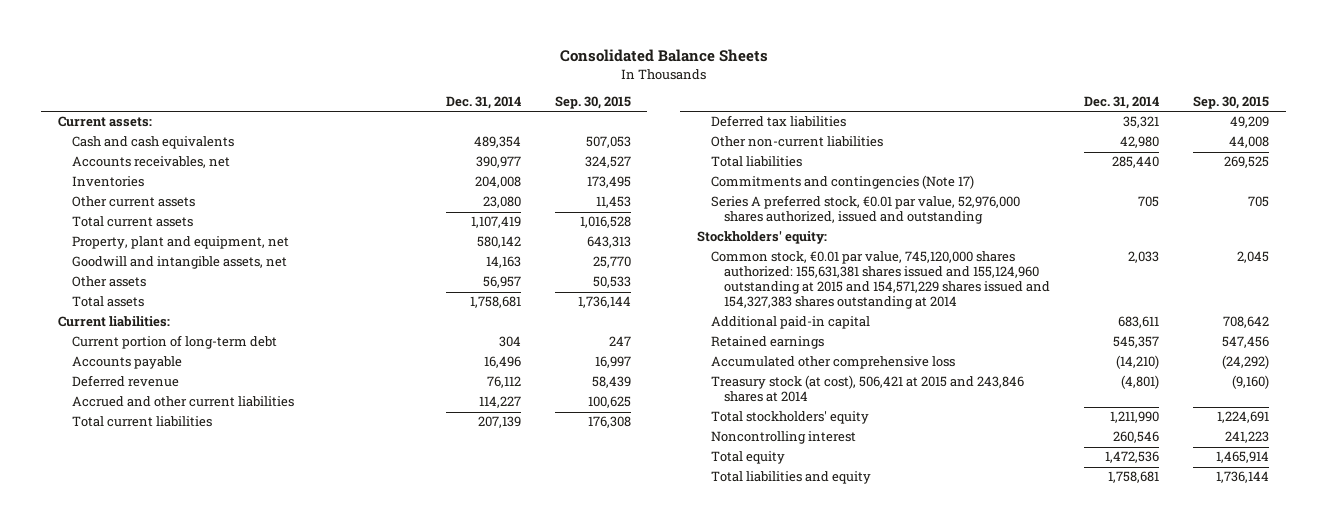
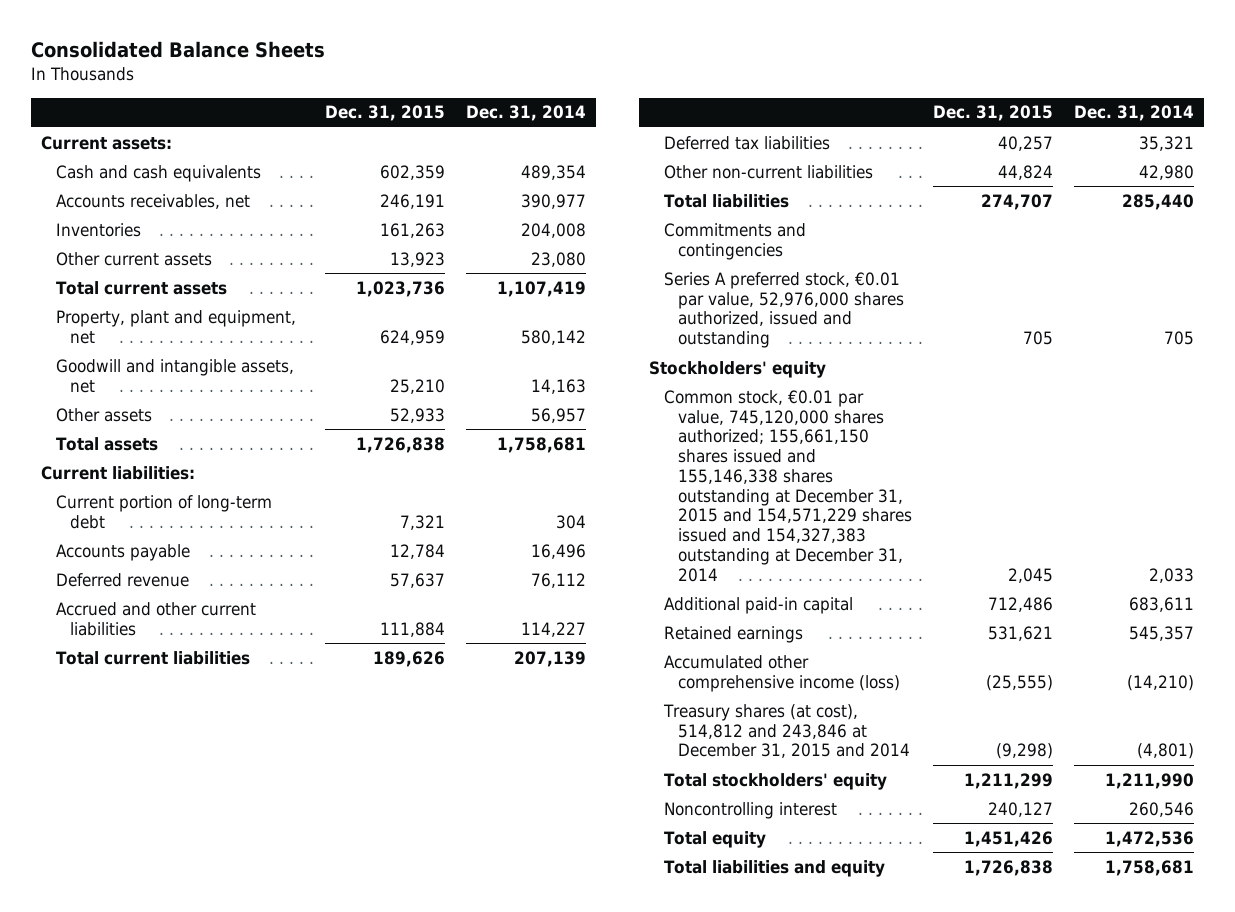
[554,95,631,109] Sep. 30, 2015 -> none
none -> [324,105,445,122] Dec. 31, 2015
[710,175,974,190] Commitments and contingencies (Note 17) -> [663,222,806,260] Commitments and contingencies
[696,231,827,245] Stockholders' equity: -> [649,360,827,378] Stockholders' equity
[710,251,1051,310] Common stock, €0.01 par value, 745,120,000 shares authorized: 155,631,381 shares issued and 155,124,960 outstanding at 2015 and 154,571,229 shares issued and 154,327,383 shares outstanding at 2014 -> [663,389,913,582] Common stock, €0.01 par value, 745,120,000 shares authorized; 155,661,150 shares issued and 155,146,338 shares outstanding at December 31, 2015 and 154,571,229 shares issued and 154,327,383 outstanding at December 31, 2014
[710,356,955,370] Accumulated other comprehensive loss -> [663,654,901,692] Accumulated other comprehensive income (loss)
[710,375,1024,403] Treasury stock (at cost), 506,421 at 2015 and 243,846 shares at 2014 -> [662,703,911,759] Treasury shares (at cost), 514,812 and 243,846 at December 31, 2015 and 2014

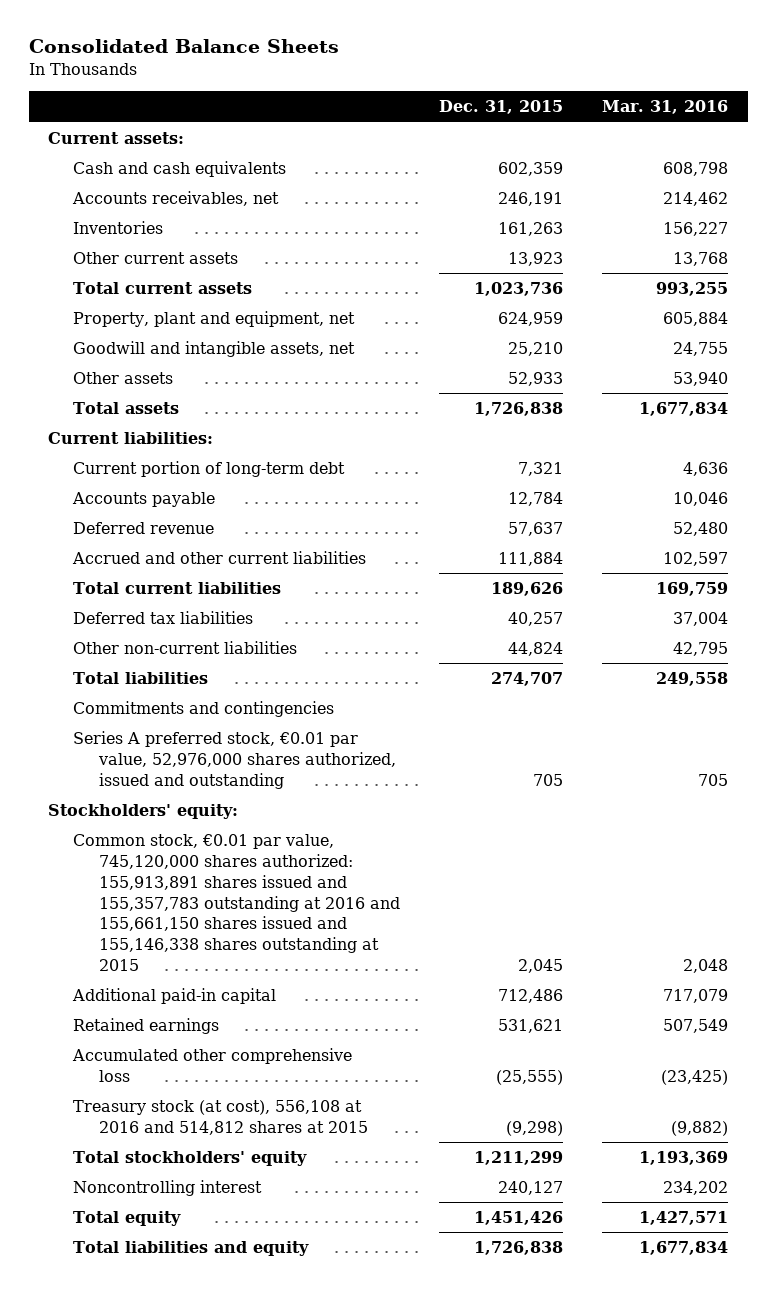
[465,105,586,122] Dec. 31, 2014 -> none
none -> [601,100,728,115] Mar. 31, 2016
[649,360,827,378] Stockholders' equity -> [48,804,239,820] Stockholders' equity:
[663,389,913,582] Common stock, €0.01 par value, 745,120,000 shares authorized; 155,661,150 shares issued and 155,146,338 shares outstanding at December 31, 2015 and 154,571,229 shares issued and 154,327,383 outstanding at December 31, 2014 -> [73,834,400,971] Common stock, €0.01 par value, 745,120,000 shares authorized: 155,913,891 shares issued and 155,357,783 outstanding at 2016 and 155,661,150 shares issued and 155,146,338 shares outstanding at 2015
[663,654,901,692] Accumulated other comprehensive income (loss) -> [72,1048,353,1082] Accumulated other comprehensive loss
[662,703,911,759] Treasury shares (at cost), 514,812 and 243,846 at December 31, 2015 and 2014 -> [73,1100,368,1135] Treasury stock (at cost), 556,108 at 2016 and 514,812 shares at 2015

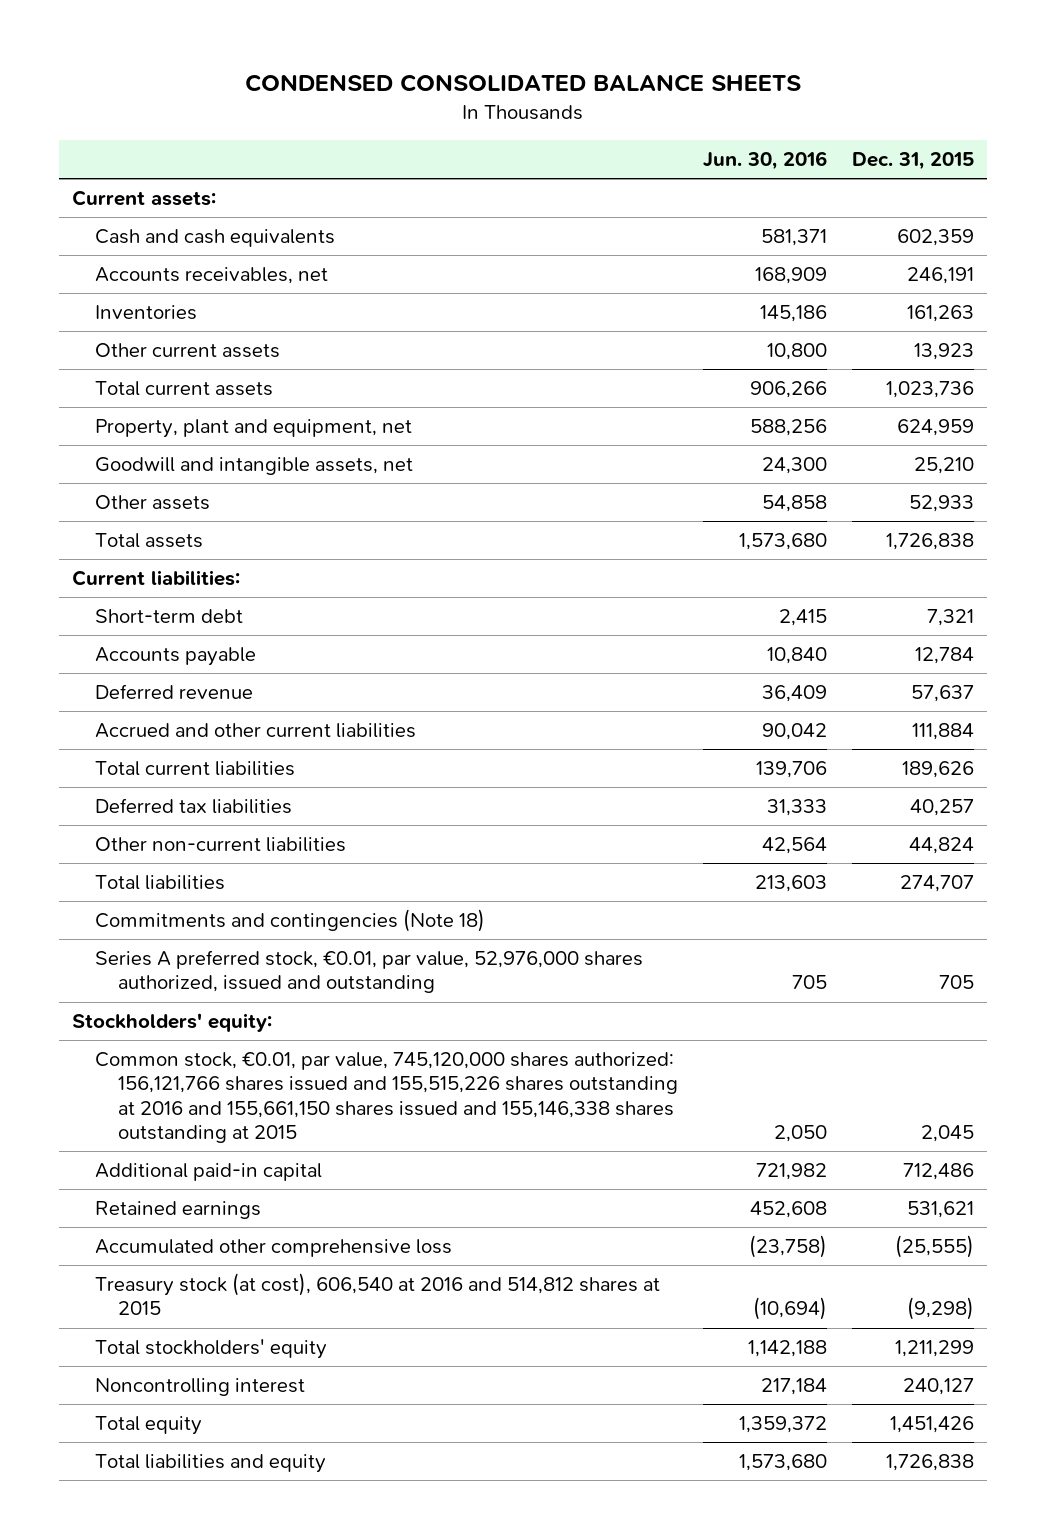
[28,39,339,54] Consolidated Balance Sheets -> [245,74,802,93] CONDENSED CONSOLIDATED BALANCE SHEETS
[601,100,728,115] Mar. 31, 2016 -> none
none -> [702,151,827,171] Jun. 30, 2016
[73,461,346,478] Current portion of long-term debt -> [94,609,243,624] Short-term debt
[73,701,335,718] Commitments and contingencies -> [94,909,485,933] Commitments and contingencies (Note 18)
[73,731,396,789] Series A preferred stock, €0.01 par value, 52,976,000 shares authorized, issued and outstanding -> [94,950,643,994] Series A preferred stock, €0.01, par value, 52,976,000 shares authorized, issued and outstanding
[73,834,400,971] Common stock, €0.01 par value, 745,120,000 shares authorized: 155,913,891 shares issued and 155,357,783 outstanding at 2016 and 155,661,150 shares issued and 155,146,338 shares outstanding at 2015 -> [94,1052,678,1143] Common stock, €0.01, par value, 745,120,000 shares authorized: 156,121,766 shares issued and 155,515,226 shares outstanding at 2016 and 155,661,150 shares issued and 155,146,338 shares outstanding at 2015
[73,1100,368,1135] Treasury stock (at cost), 556,108 at 2016 and 514,812 shares at 2015 -> [94,1273,660,1316] Treasury stock (at cost), 606,540 at 2016 and 514,812 shares at 2015

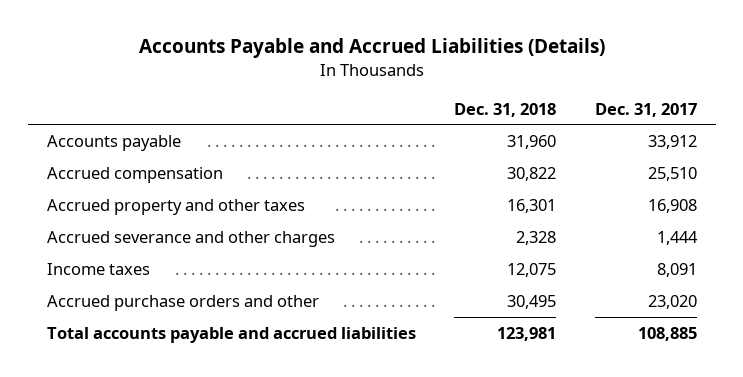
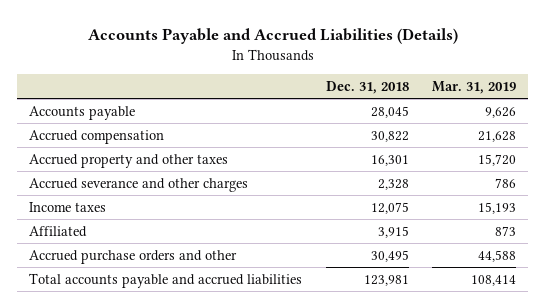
[594,102,697,117] Dec. 31, 2017 -> none
none -> [432,80,517,94] Mar. 31, 2019
[507,134,557,149] 31,960 -> [370,105,409,118] 28,045
none -> [29,225,88,237] Affiliated

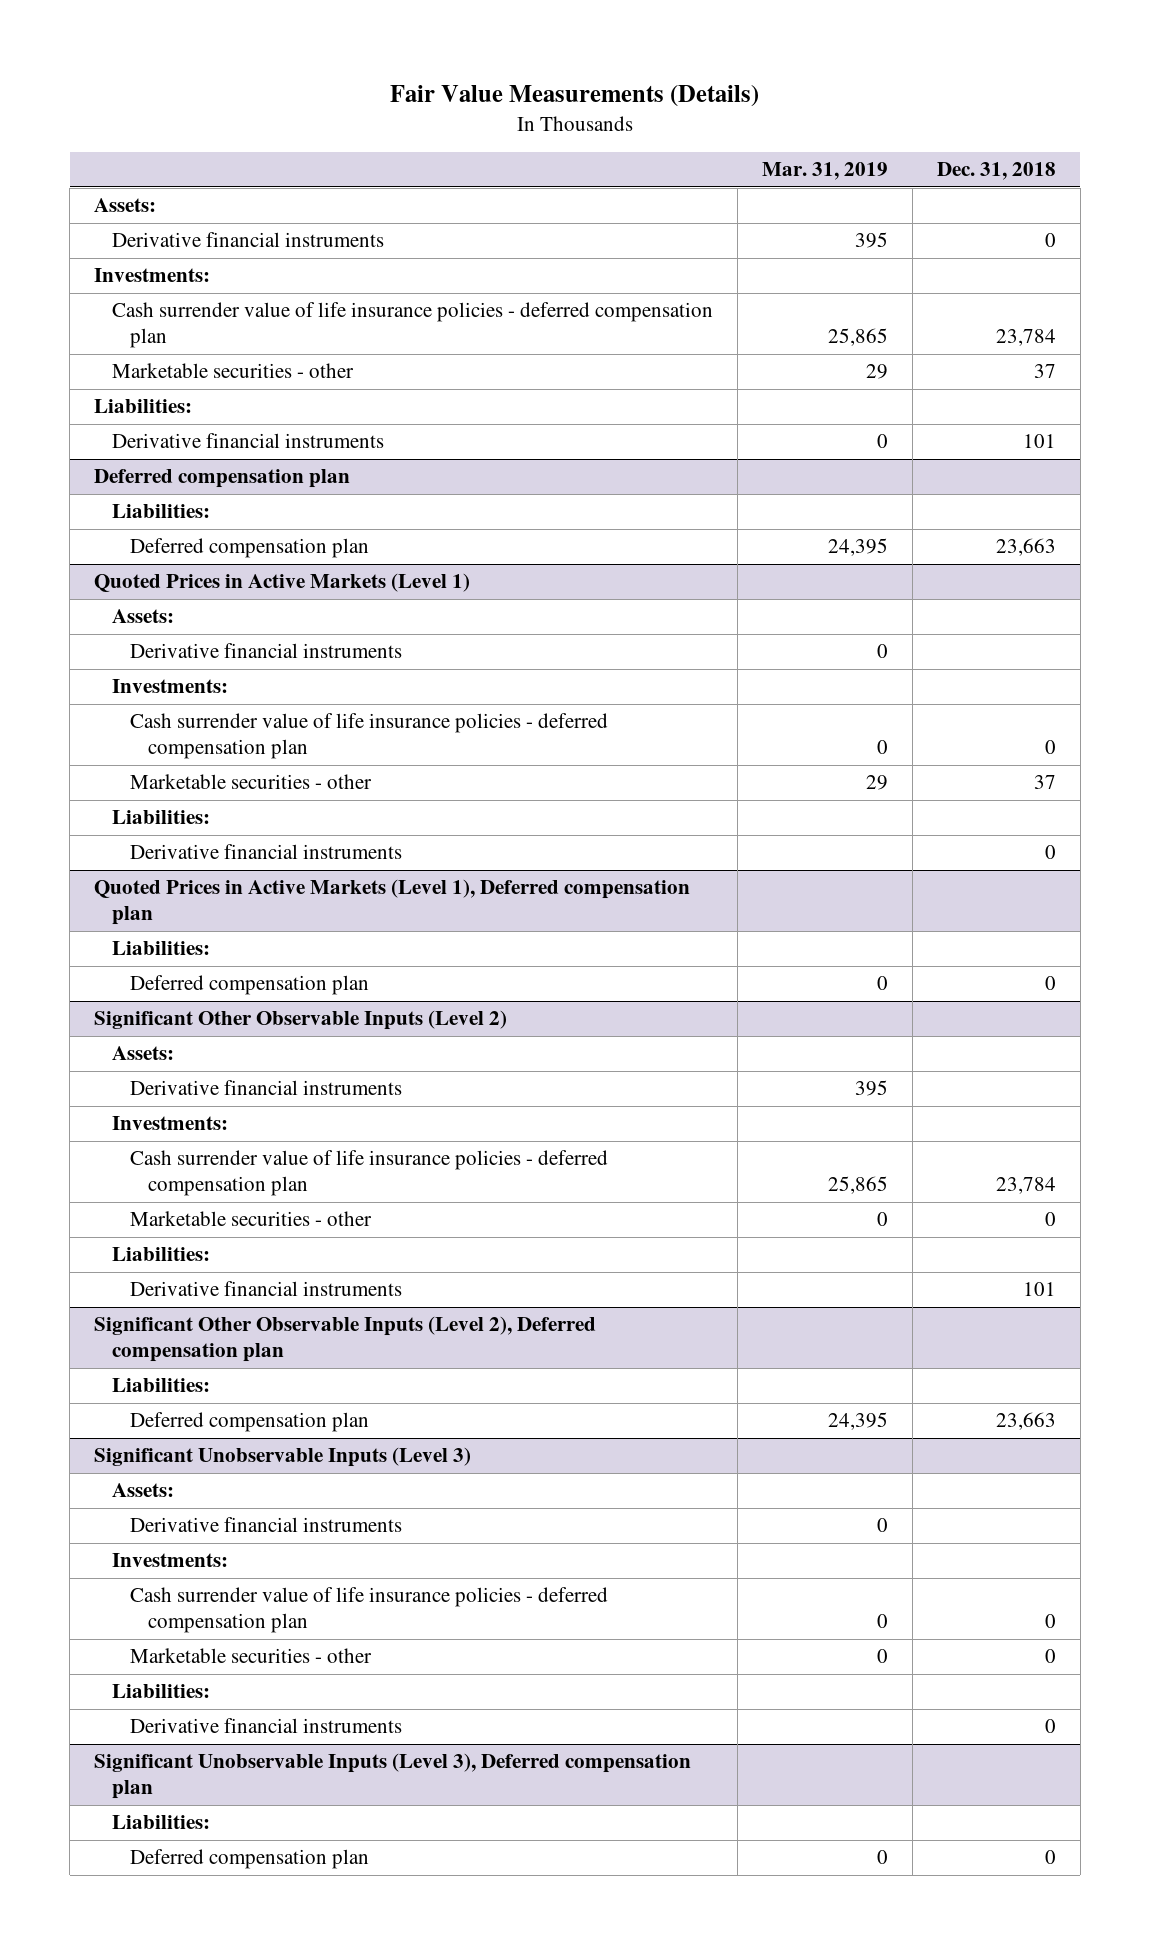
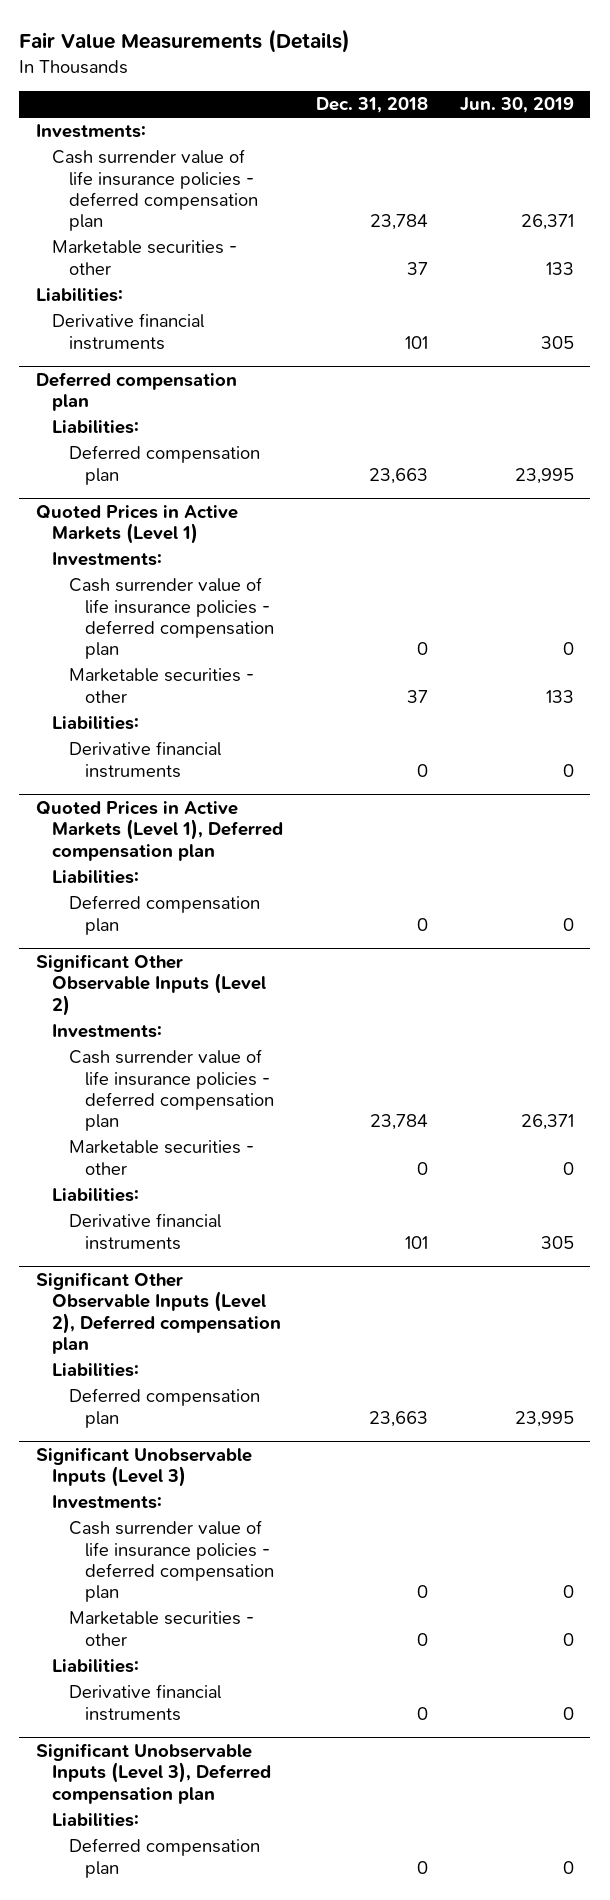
[761,162,888,181] Mar. 31, 2019 -> none
none -> [460,97,575,114] Jun. 30, 2019
[94,198,157,213] Assets: -> none
[112,232,385,248] Derivative financial instruments -> none
[112,609,175,624] Assets: -> none
[130,643,403,659] Derivative financial instruments -> none
[112,1046,175,1061] Assets: -> none
[130,1080,403,1096] Derivative financial instruments -> none
[112,1483,175,1498] Assets: -> none
[130,1517,403,1533] Derivative financial instruments -> none

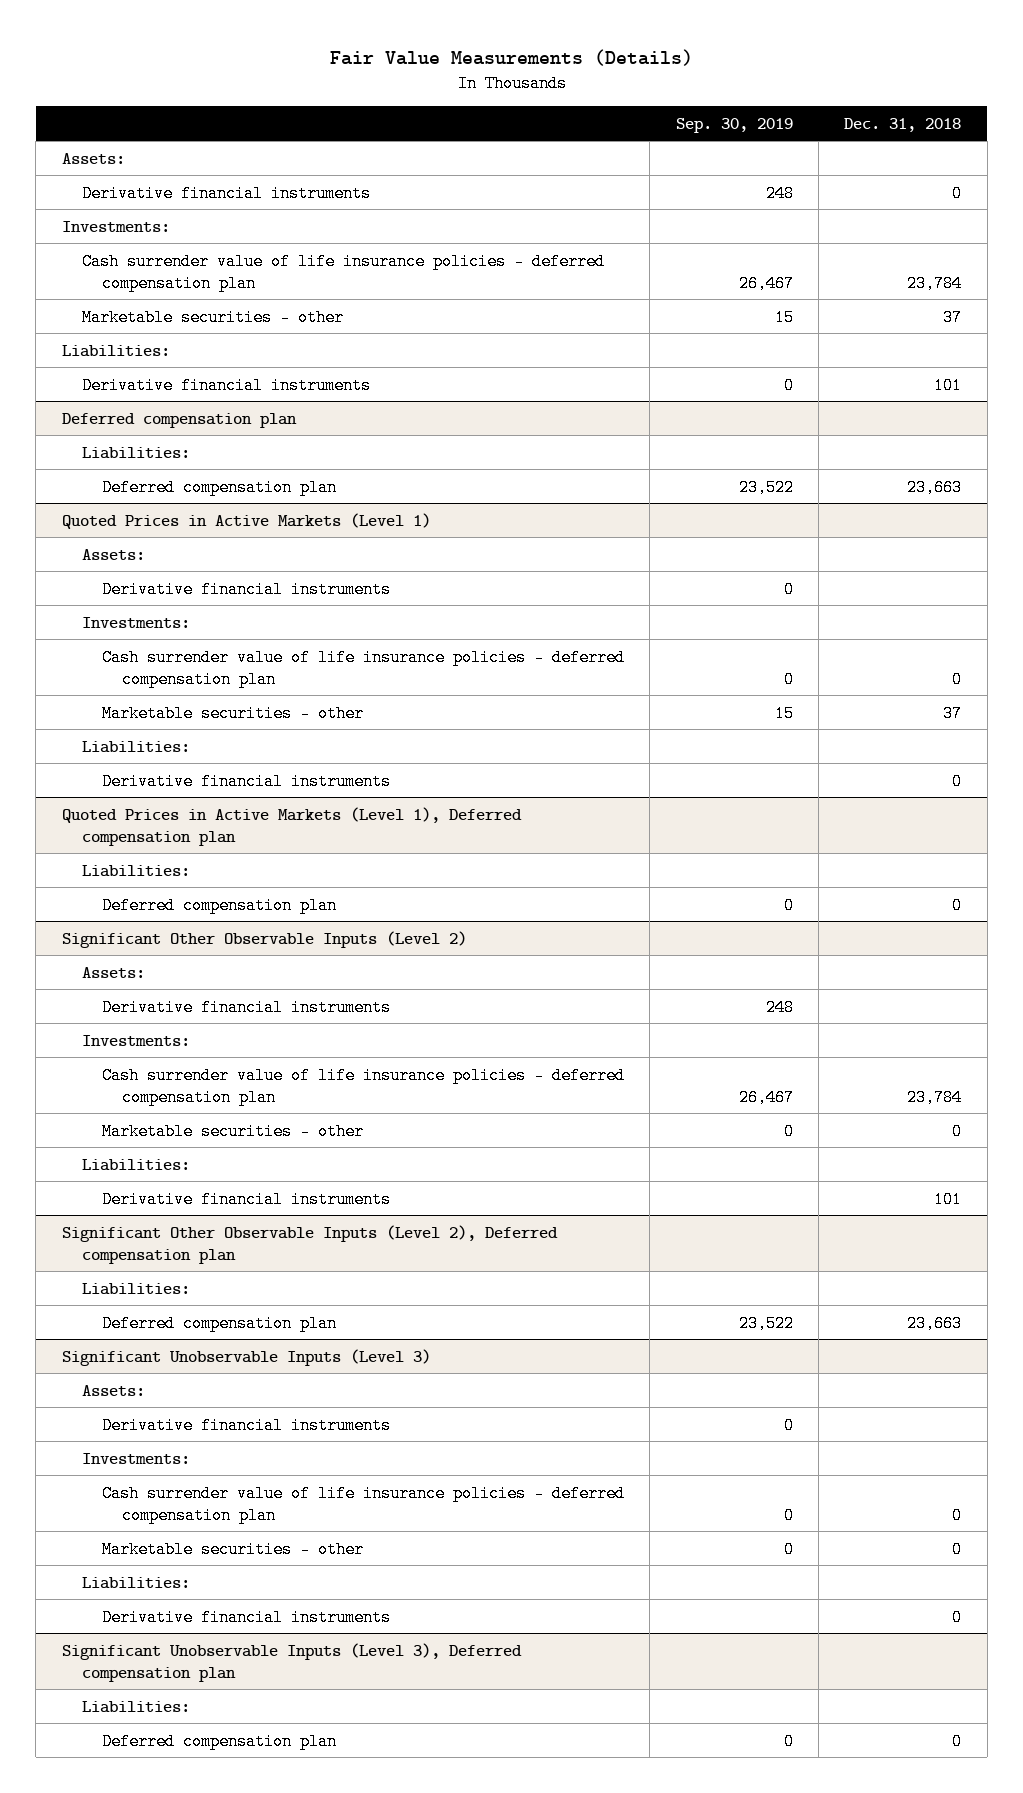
[460,97,575,114] Jun. 30, 2019 -> none
none -> [675,117,793,133] Sep. 30, 2019
none -> [61,152,125,164] Assets:
none -> [81,184,371,202] Derivative financial instruments
none -> [81,548,145,560] Assets:
none -> [101,580,391,598] Derivative financial instruments
none -> [81,966,145,978] Assets:
none -> [101,998,391,1016] Derivative financial instruments
none -> [81,1384,145,1396] Assets:
none -> [101,1416,391,1434] Derivative financial instruments

